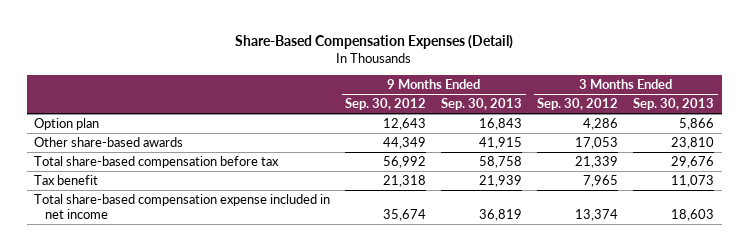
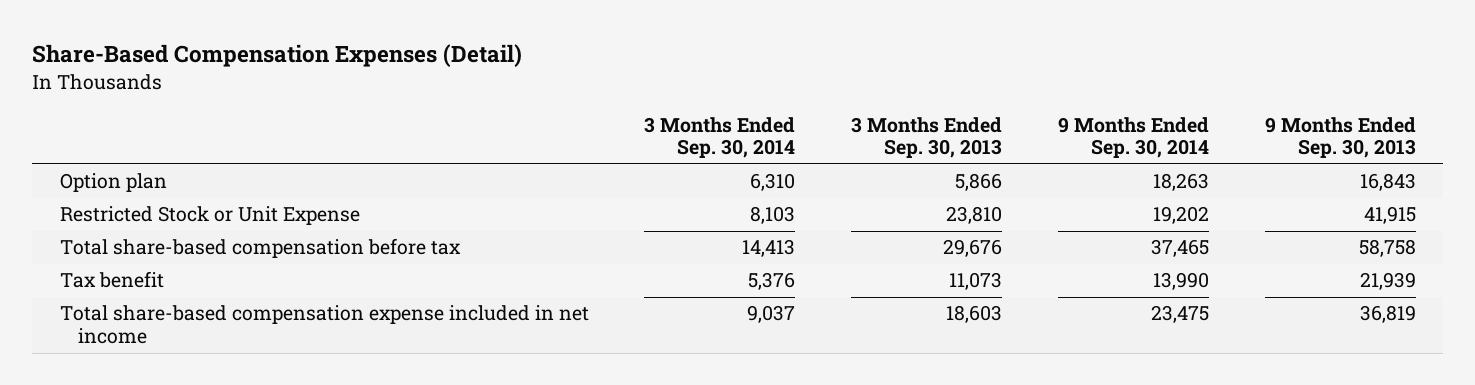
[345,98,427,111] Sep. 30, 2012 -> none
[537,98,619,111] Sep. 30, 2012 -> none
none -> [644,116,796,159] 3 Months Ended Sep. 30, 2014
none -> [1057,116,1209,159] 9 Months Ended Sep. 30, 2014
[34,137,184,148] Other share-based awards -> [59,206,360,226] Restricted Stock or Unit Expense

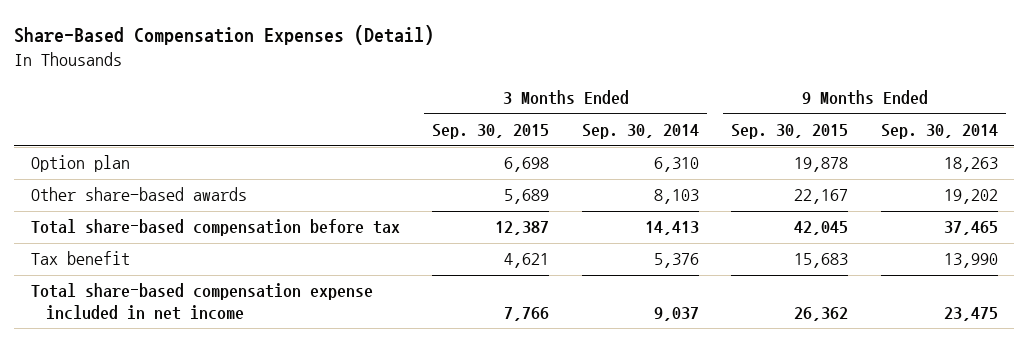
[851,116,1003,159] 3 Months Ended Sep. 30, 2013 -> none
[1264,116,1416,159] 9 Months Ended Sep. 30, 2013 -> none
none -> [432,124,550,140] Sep. 30, 2015
none -> [731,124,849,140] Sep. 30, 2015
[59,206,360,226] Restricted Stock or Unit Expense -> [30,187,247,202] Other share-based awards

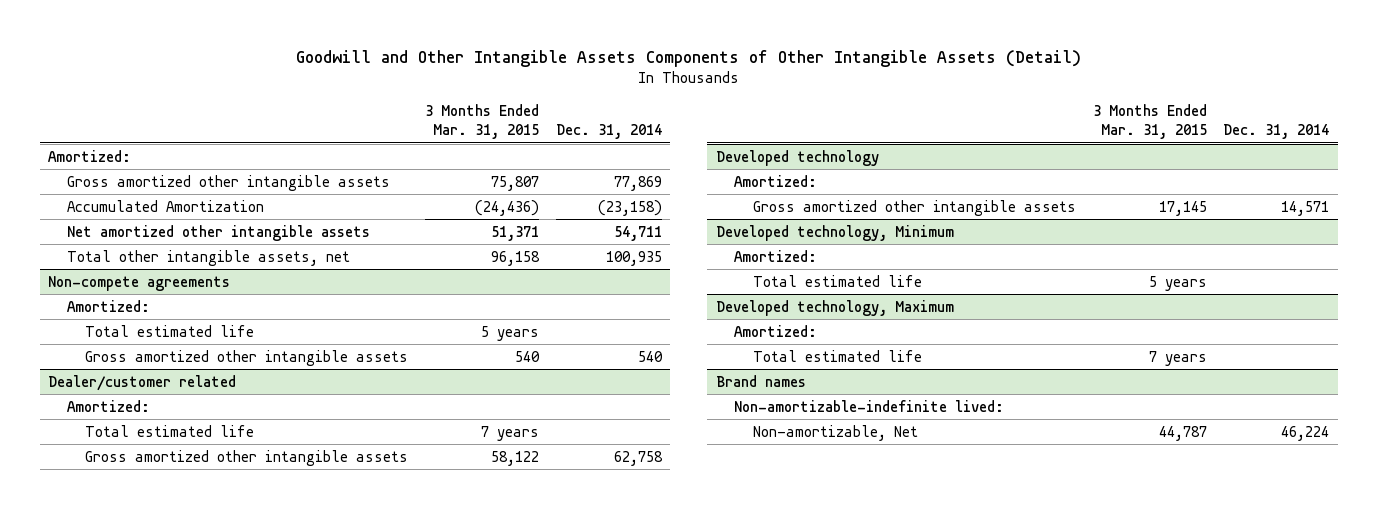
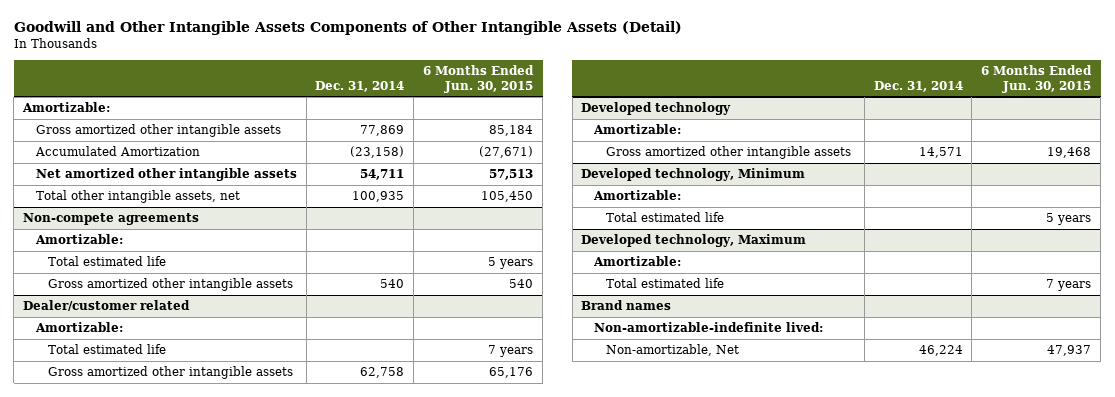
[425,103,540,140] 3 Months Ended Mar. 31, 2015 -> none
none -> [423,65,535,93] 6 Months Ended Jun. 30, 2015
[48,149,132,162] Amortized: -> [22,102,111,113] Amortizable:
[66,299,150,312] Amortized: -> [34,234,123,245] Amortizable:
[66,399,150,412] Amortized: -> [34,322,123,333] Amortizable:
[734,174,818,187] Amortized: -> [592,124,681,135] Amortizable:
[734,249,818,262] Amortized: -> [592,190,681,201] Amortizable:
[734,324,818,337] Amortized: -> [592,256,681,267] Amortizable:

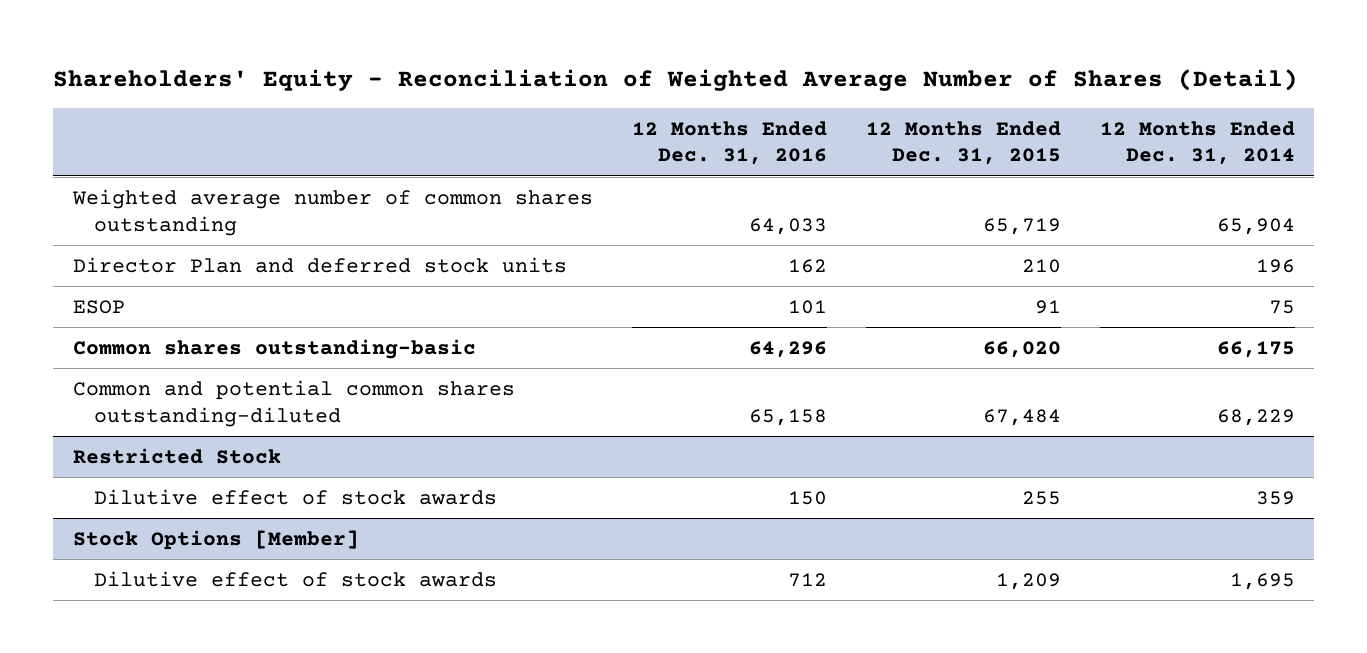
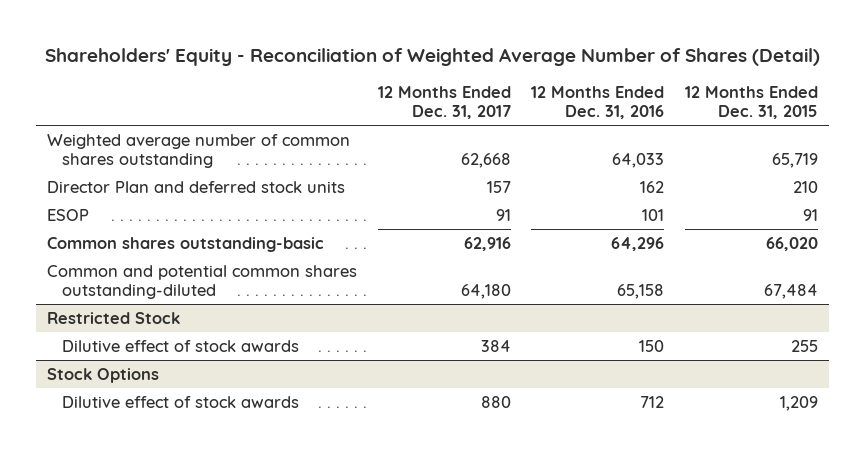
[1099,120,1295,166] 12 Months Ended Dec. 31, 2014 -> none
none -> [377,85,511,120] 12 Months Ended Dec. 31, 2017
[72,529,359,550] Stock Options [Member] -> [46,367,159,383] Stock Options

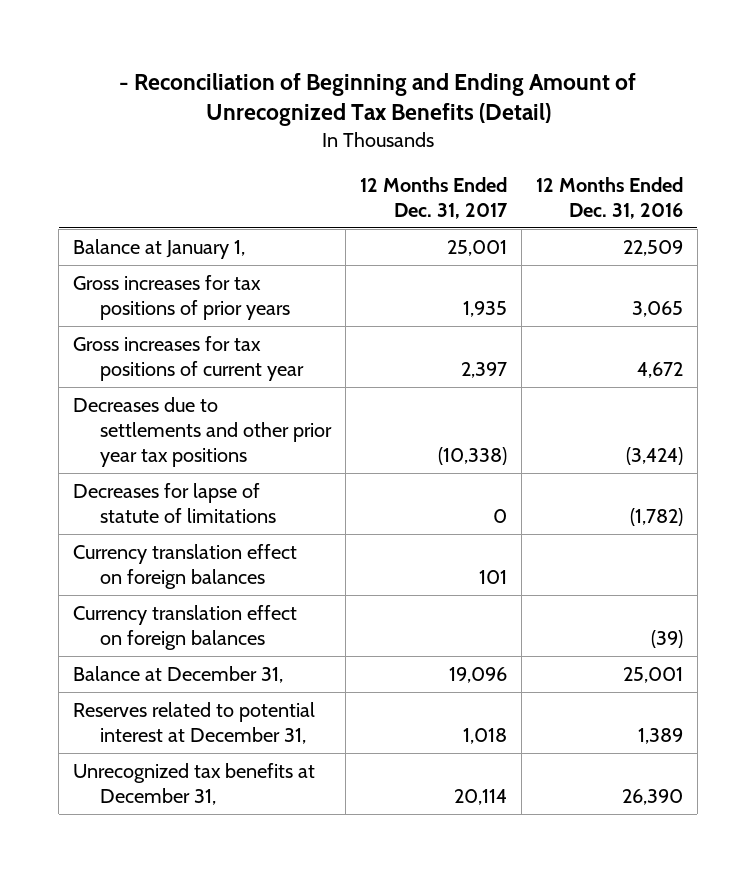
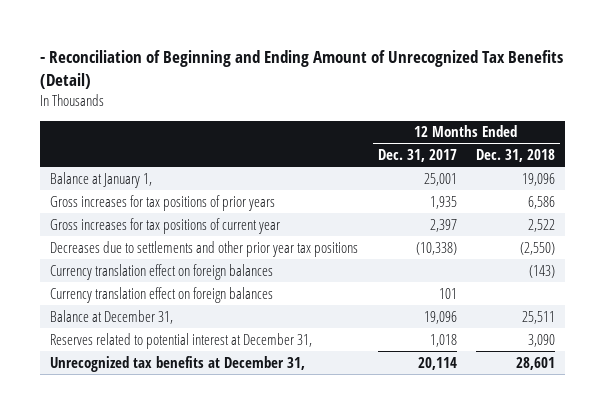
[535,176,683,219] 12 Months Ended Dec. 31, 2016 -> none
none -> [476,148,556,162] Dec. 31, 2018
[73,482,277,523] Decreases for lapse of statute of limitations -> none
[73,543,298,589] Currency translation effect on foreign balances -> [49,286,273,303] Currency translation effect on foreign balances

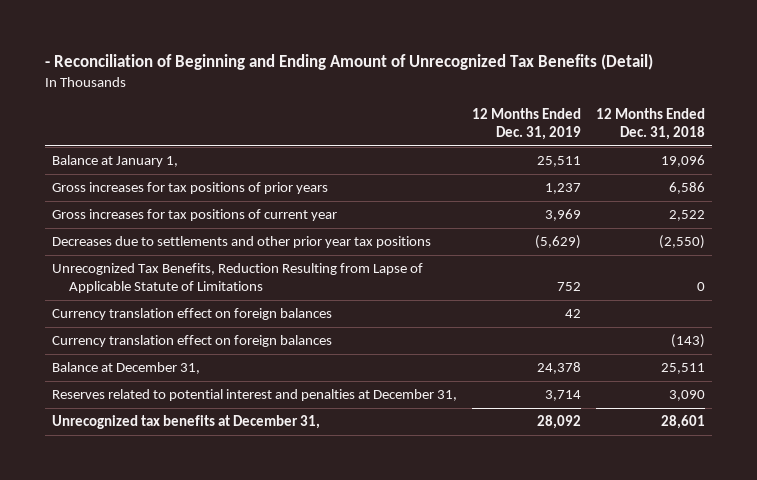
[377,148,457,162] Dec. 31, 2017 -> none
none -> [472,108,582,141] 12 Months Ended Dec. 31, 2019
none -> [52,263,424,293] Unrecognized Tax Benefits, Reduction Resulting from Lapse of Applicable Statute of Limitations
[49,263,273,280] Currency translation effect on foreign balances -> [52,335,333,348] Currency translation effect on foreign balances
[49,332,312,349] Reserves related to potential interest at December 31, -> [52,389,458,402] Reserves related to potential interest and penalties at December 31,

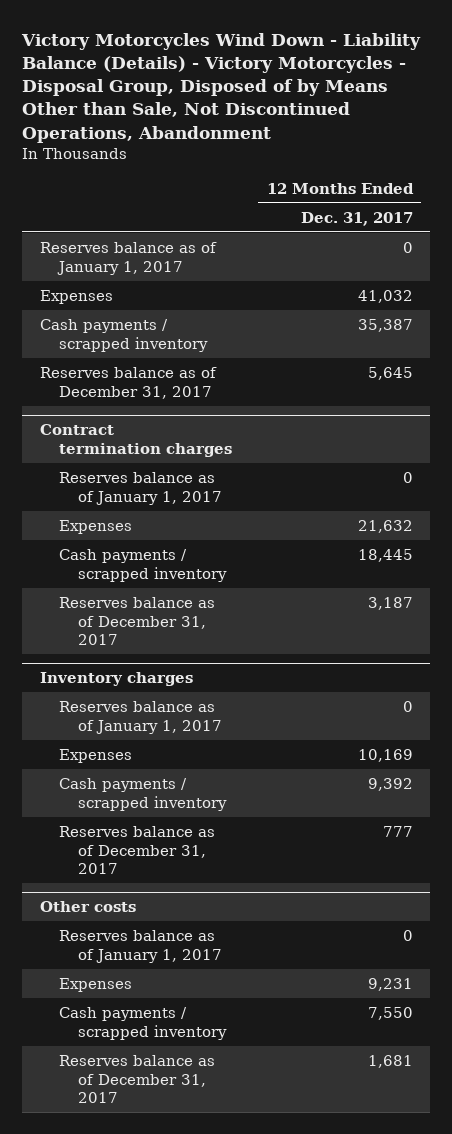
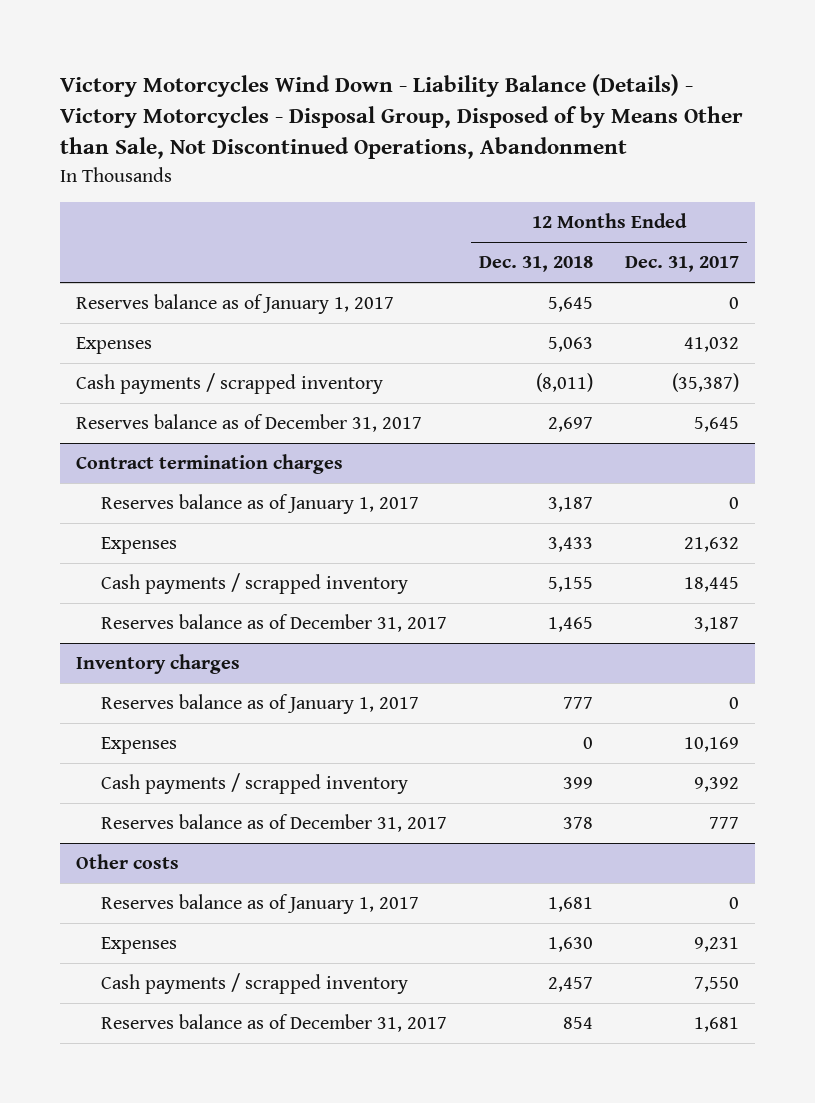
none -> [478,256,593,273] Dec. 31, 2018
[357,318,413,332] 35,387 -> [671,373,739,393] (35,387)

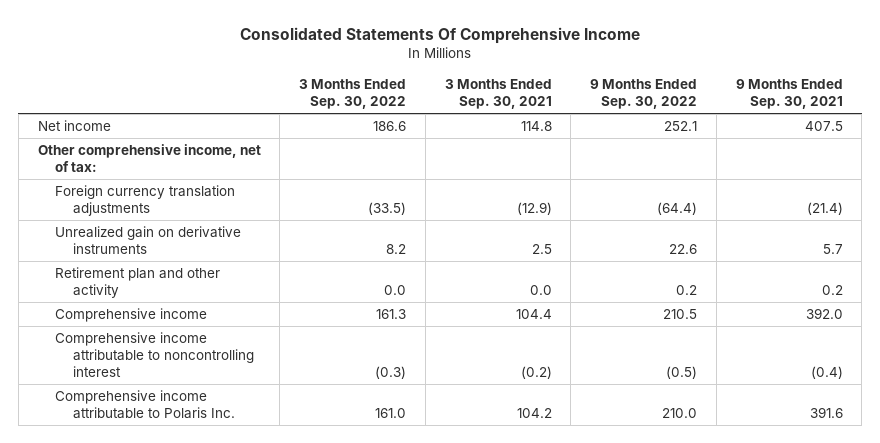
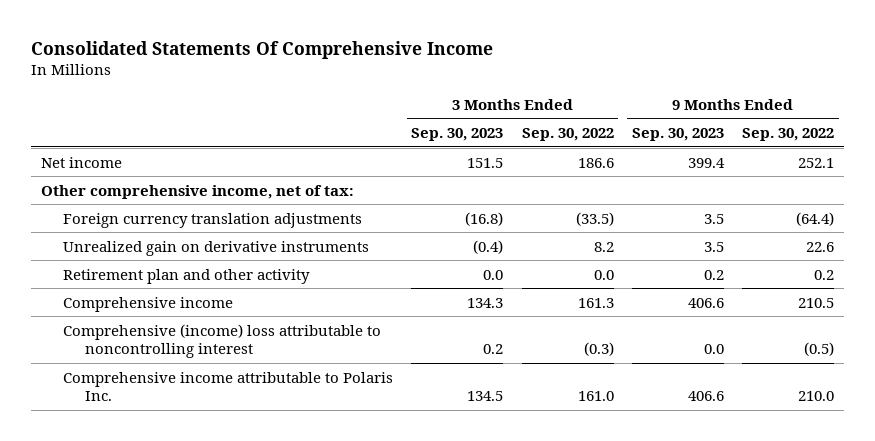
[444,78,552,109] 3 Months Ended Sep. 30, 2021 -> none
[735,78,843,109] 9 Months Ended Sep. 30, 2021 -> none
none -> [411,128,504,142] Sep. 30, 2023
none -> [632,128,725,142] Sep. 30, 2023
[55,332,254,378] Comprehensive income attributable to noncontrolling interest -> [62,323,381,359] Comprehensive (income) loss attributable to noncontrolling interest

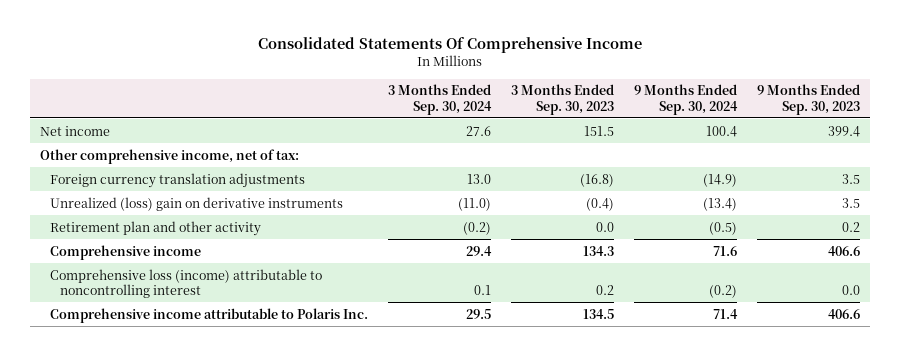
[521,128,614,142] Sep. 30, 2022 -> none
[742,128,835,142] Sep. 30, 2022 -> none
none -> [388,84,493,115] 3 Months Ended Sep. 30, 2024
none -> [634,84,739,115] 9 Months Ended Sep. 30, 2024
[62,240,369,256] Unrealized gain on derivative instruments -> [49,196,343,211] Unrealized (loss) gain on derivative instruments
[62,323,381,359] Comprehensive (income) loss attributable to noncontrolling interest -> [49,268,322,298] Comprehensive loss (income) attributable to noncontrolling interest

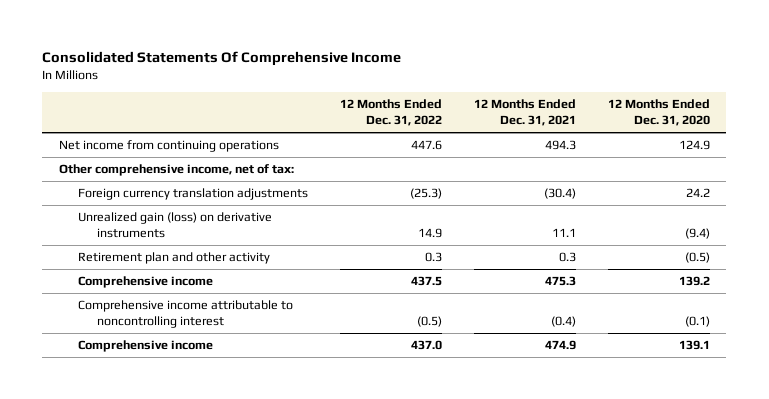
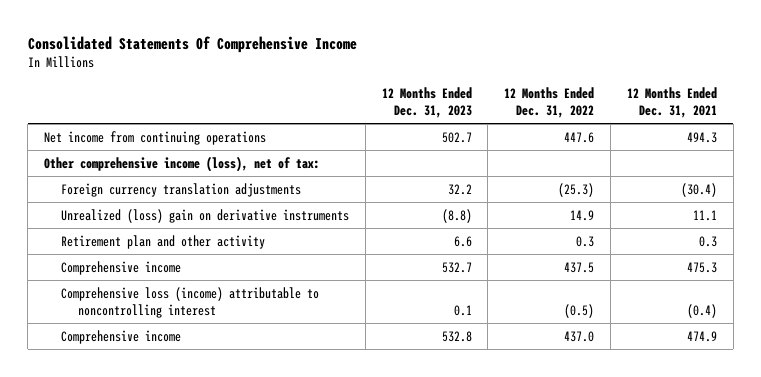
[608,98,711,127] 12 Months Ended Dec. 31, 2020 -> none
none -> [381,87,472,119] 12 Months Ended Dec. 31, 2023
[58,163,294,176] Other comprehensive income, net of tax: -> [43,155,320,172] Other comprehensive income (loss), net of tax:
[77,211,272,239] Unrealized gain (loss) on derivative instruments -> [61,208,350,223] Unrealized (loss) gain on derivative instruments
[77,299,293,329] Comprehensive income attributable to noncontrolling interest -> [61,286,320,318] Comprehensive loss (income) attributable to noncontrolling interest

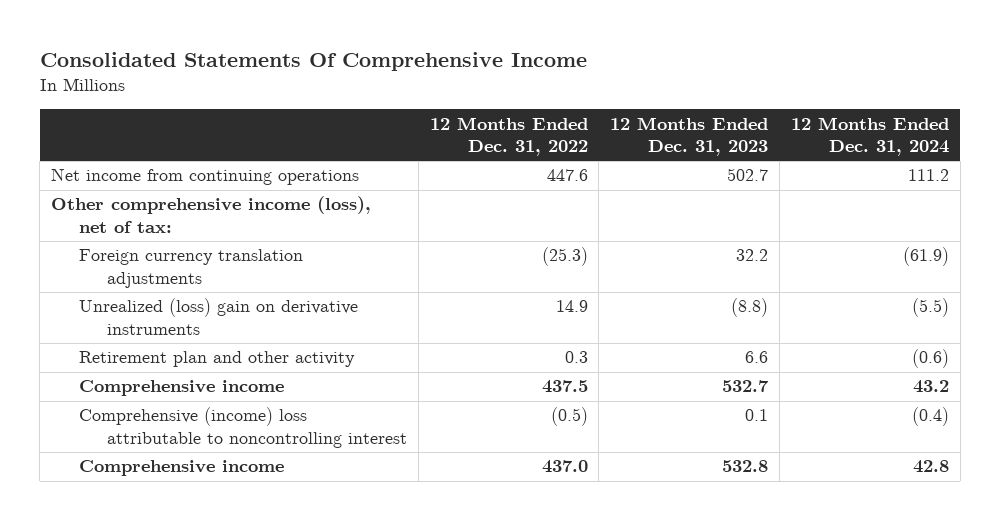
[626,87,717,119] 12 Months Ended Dec. 31, 2021 -> none
none -> [791,116,950,157] 12 Months Ended Dec. 31, 2024
[61,286,320,318] Comprehensive loss (income) attributable to noncontrolling interest -> [78,407,407,448] Comprehensive (income) loss attributable to noncontrolling interest

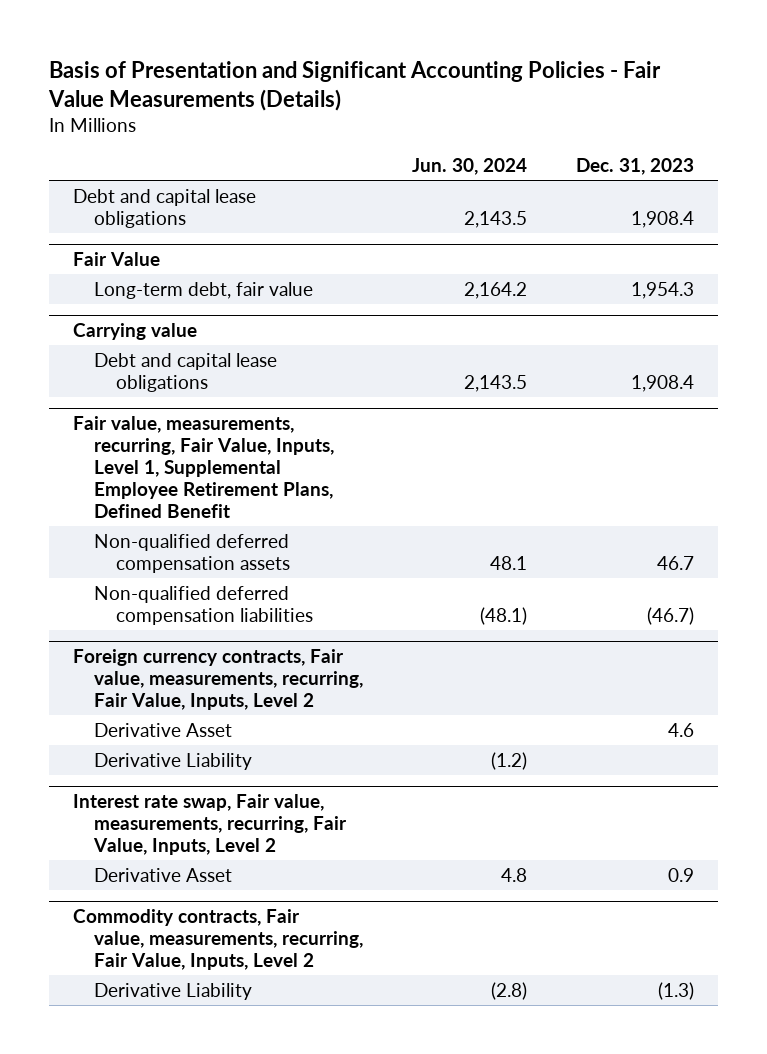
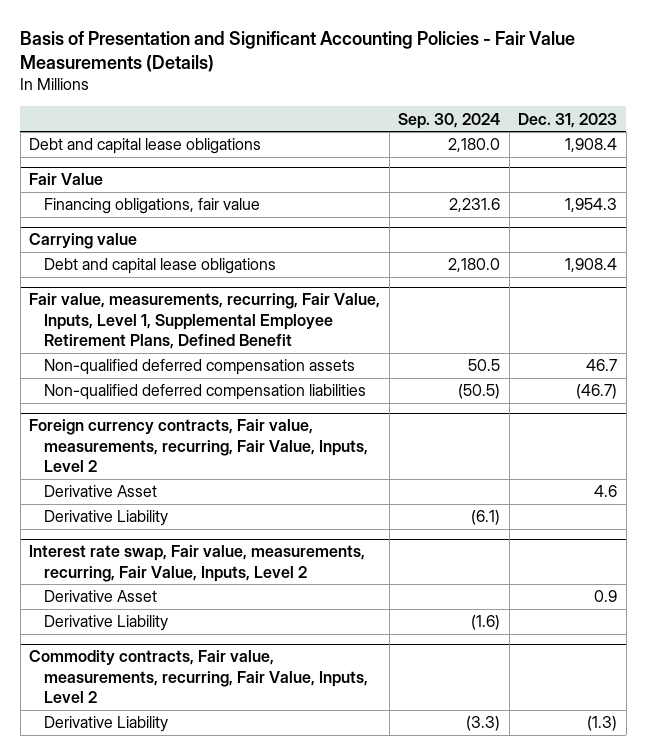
[412,157,528,175] Jun. 30, 2024 -> none
none -> [398,112,501,129] Sep. 30, 2024
[94,281,314,299] Long-term debt, fair value -> [44,198,261,215] Financing obligations, fair value
none -> [44,615,169,632] Derivative Liability

